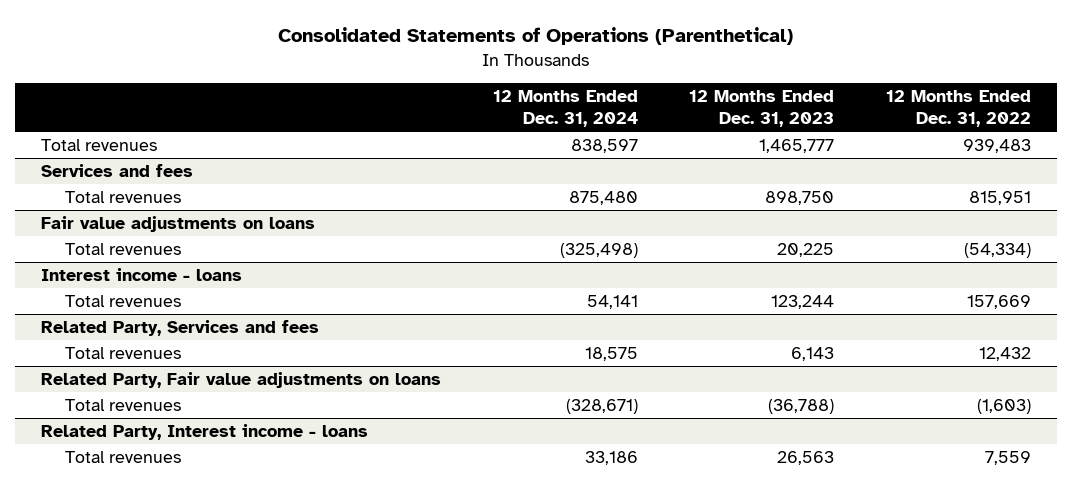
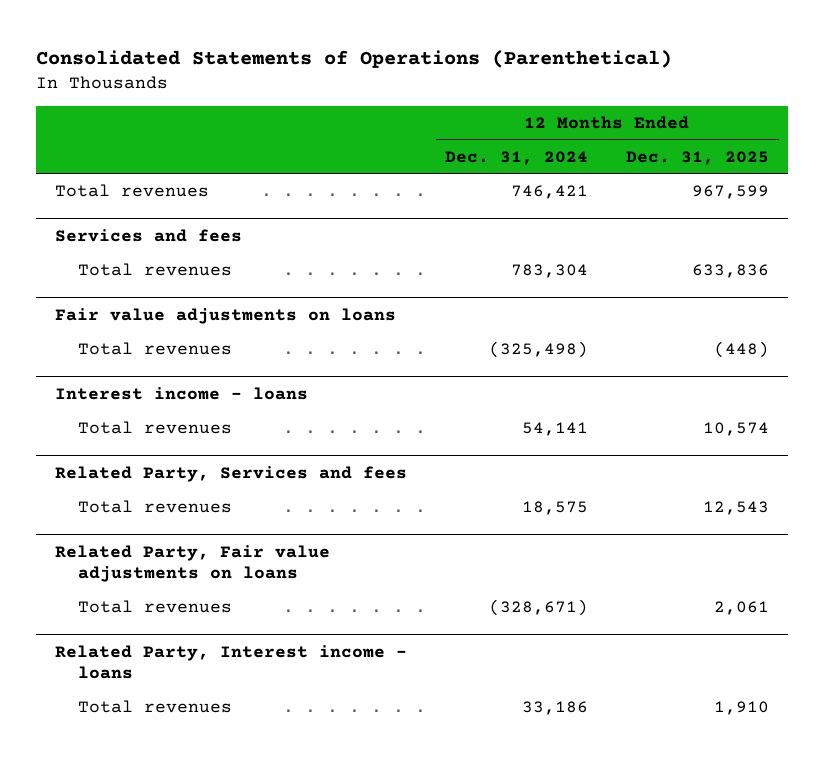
[689,90,835,128] 12 Months Ended Dec. 31, 2023 -> none
[886,90,1032,128] 12 Months Ended Dec. 31, 2022 -> none
none -> [626,150,770,165] Dec. 31, 2025
[570,139,638,154] 838,597 -> [511,185,589,200] 746,421
[568,191,638,206] 875,480 -> [511,264,589,279] 783,304

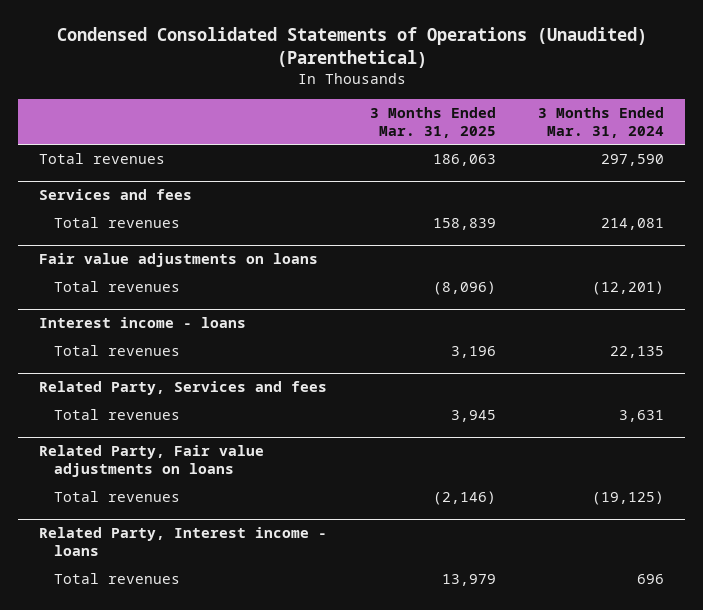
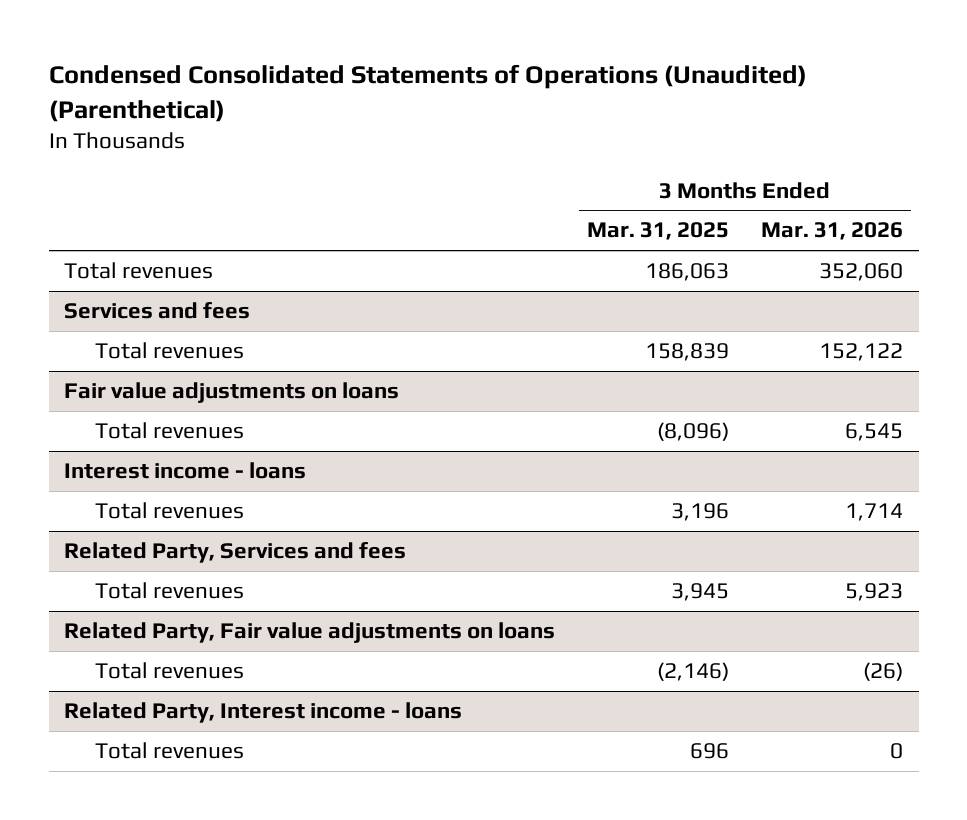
[537,106,664,138] 3 Months Ended Mar. 31, 2024 -> none
none -> [761,222,904,241] Mar. 31, 2026
[441,574,496,587] 13,979 -> [690,743,730,760] 696

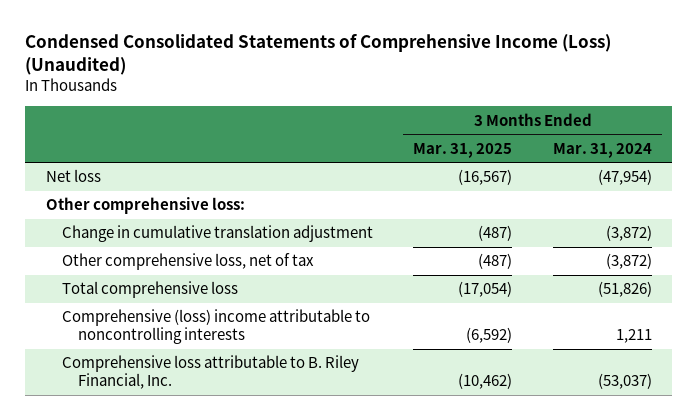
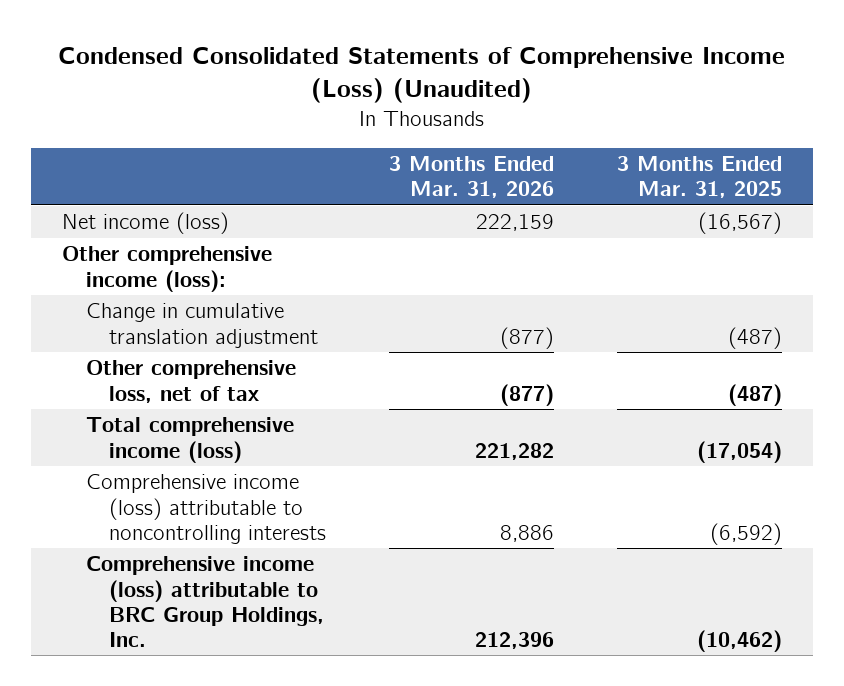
[552,142,652,158] Mar. 31, 2024 -> none
none -> [388,156,554,199] 3 Months Ended Mar. 31, 2026
[45,169,101,183] Net loss -> [62,212,230,235] Net income (loss)
[45,197,245,215] Other comprehensive loss: -> [62,246,273,292] Other comprehensive income (loss):
[61,281,238,299] Total comprehensive loss -> [85,417,294,463] Total comprehensive income (loss)
[61,309,370,345] Comprehensive (loss) income attributable to noncontrolling interests -> [85,474,326,544] Comprehensive income (loss) attributable to noncontrolling interests
[61,355,359,390] Comprehensive loss attributable to B. Riley Financial, Inc. -> [85,556,324,647] Comprehensive income (loss) attributable to BRC Group Holdings, Inc.

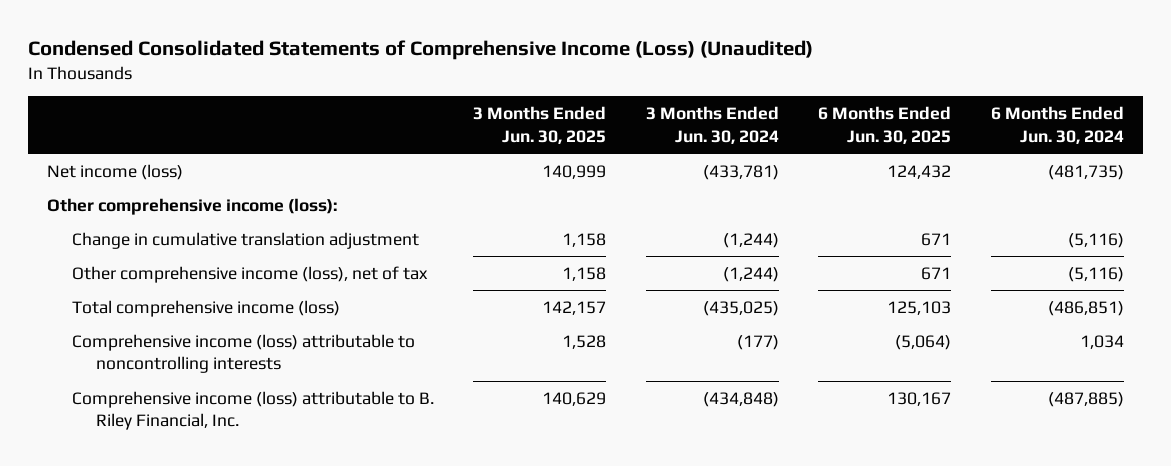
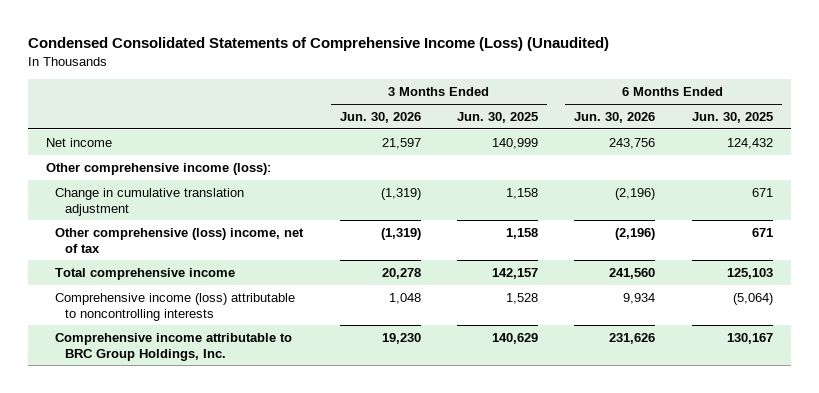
[645,106,779,144] 3 Months Ended Jun. 30, 2024 -> none
[990,106,1124,144] 6 Months Ended Jun. 30, 2024 -> none
none -> [339,111,421,123] Jun. 30, 2026
none -> [574,111,656,123] Jun. 30, 2026
[47,163,184,180] Net income (loss) -> [46,137,113,147] Net income
[71,265,428,283] Other comprehensive income (loss), net of tax -> [55,227,305,253] Other comprehensive (loss) income, net of tax
[71,299,340,317] Total comprehensive income (loss) -> [55,267,236,280] Total comprehensive income
[71,390,434,431] Comprehensive income (loss) attributable to B. Riley Financial, Inc. -> [55,332,293,361] Comprehensive income attributable to BRC Group Holdings, Inc.

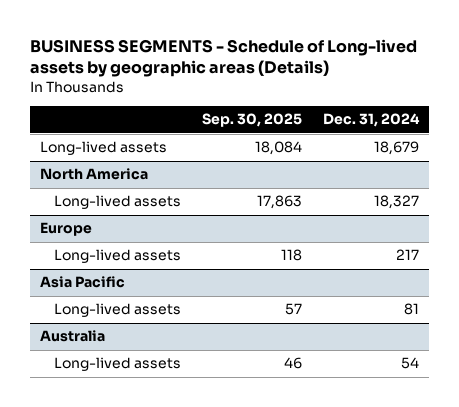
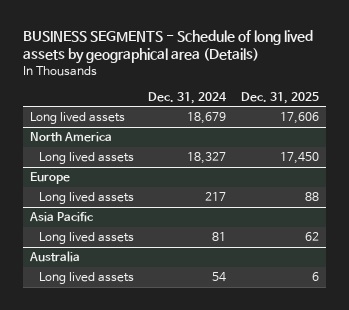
[29,38,417,78] BUSINESS SEGMENTS - Schedule of Long-lived assets by geographic areas (Details) -> [23,30,314,65] BUSINESS SEGMENTS - Schedule of long lived assets by geographical area (Details)
[201,113,302,128] Sep. 30, 2025 -> none
none -> [240,91,319,104] Dec. 31, 2025
[40,141,168,156] Long-lived assets -> [30,112,126,125] Long lived assets
[53,195,181,210] Long-lived assets -> [39,152,135,165] Long lived assets
[53,249,181,264] Long-lived assets -> [39,192,135,205] Long lived assets
[53,303,181,318] Long-lived assets -> [39,232,135,245] Long lived assets
[53,357,181,372] Long-lived assets -> [39,272,135,285] Long lived assets

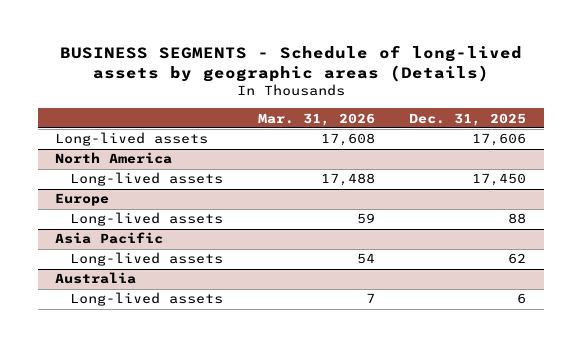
[23,30,314,65] BUSINESS SEGMENTS - Schedule of long lived assets by geographical area (Details) -> [59,44,522,82] BUSINESS SEGMENTS - Schedule of long-lived assets by geographic areas (Details)
[148,91,228,104] Dec. 31, 2024 -> none
none -> [257,112,375,126] Mar. 31, 2026
[30,112,126,125] Long lived assets -> [55,132,209,147] Long-lived assets
[39,152,135,165] Long lived assets -> [70,172,224,187] Long-lived assets
[39,192,135,205] Long lived assets -> [70,212,224,227] Long-lived assets
[39,232,135,245] Long lived assets -> [70,252,224,267] Long-lived assets
[39,272,135,285] Long lived assets -> [70,292,224,307] Long-lived assets

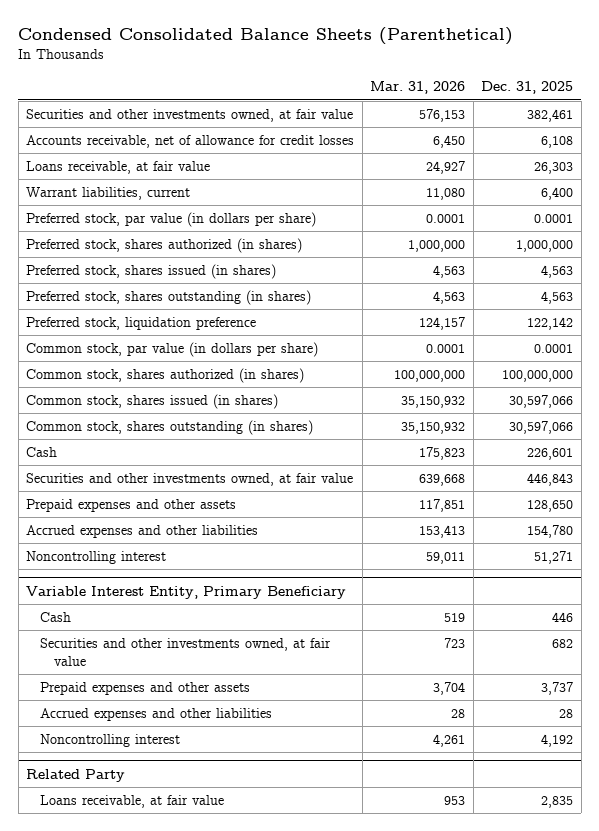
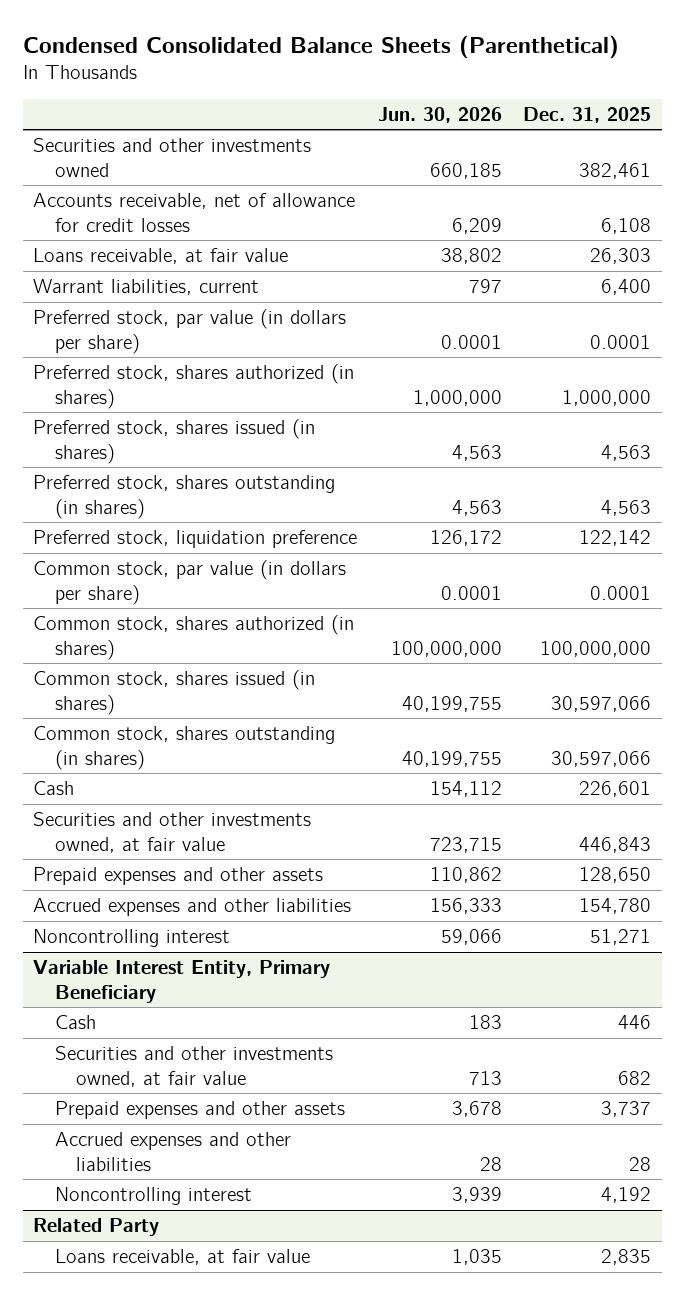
[370,81,466,95] Mar. 31, 2026 -> none
none -> [378,106,503,123] Jun. 30, 2026
[26,109,354,123] Securities and other investments owned, at fair value -> [33,138,312,177] Securities and other investments owned

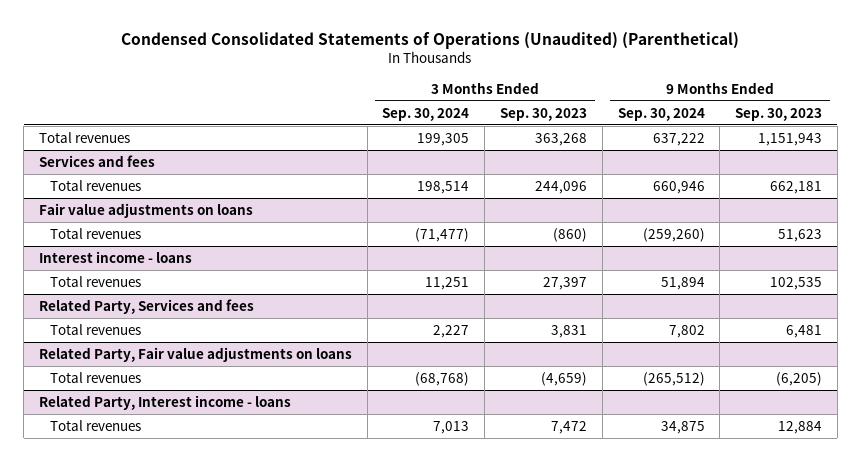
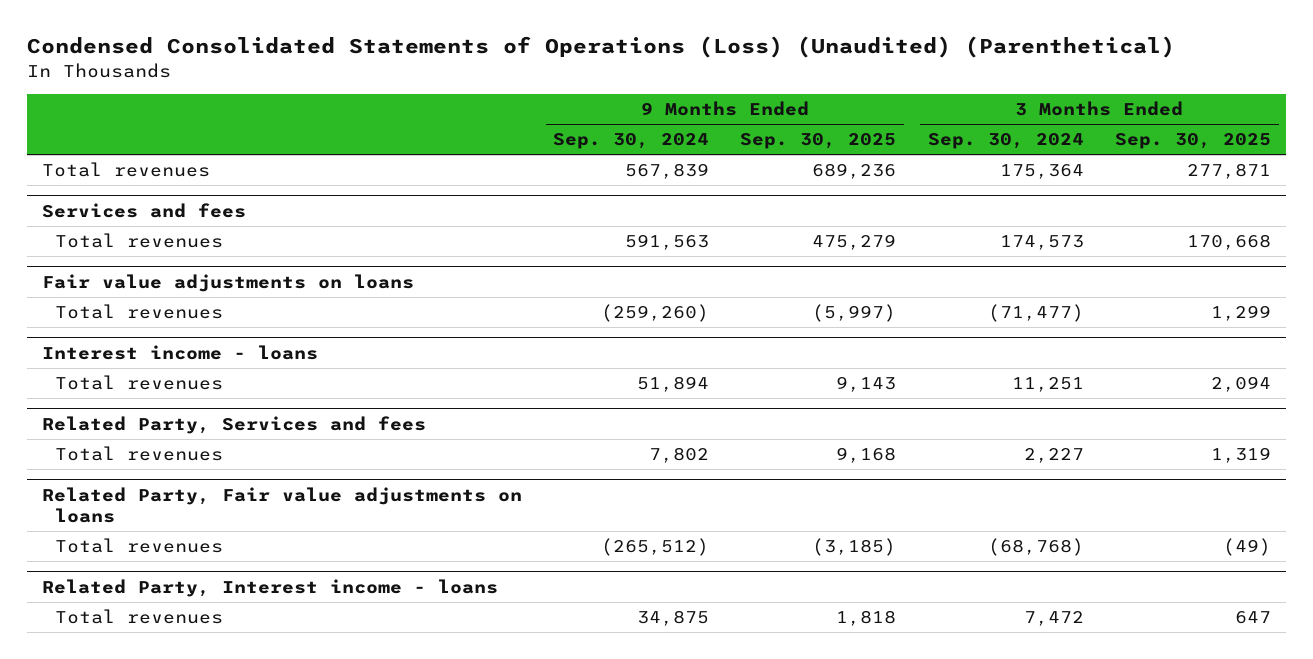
[121,31,740,49] Condensed Consolidated Statements of Operations (Unaudited) (Parenthetical) -> [26,36,1175,59] Condensed Consolidated Statements of Operations (Loss) (Unaudited) (Parenthetical)
[499,107,587,121] Sep. 30, 2023 -> none
[735,107,823,121] Sep. 30, 2023 -> none
none -> [740,133,897,150] Sep. 30, 2025
none -> [1114,133,1271,150] Sep. 30, 2025
[417,133,470,147] 199,305 -> [999,164,1084,180] 175,364
[652,133,705,147] 637,222 -> [625,163,710,180] 567,839
[417,181,470,195] 198,514 -> [999,235,1084,251] 174,573
[652,181,705,195] 660,946 -> [625,234,710,251] 591,563
[433,421,470,435] 7,013 -> [1023,611,1084,627] 7,472

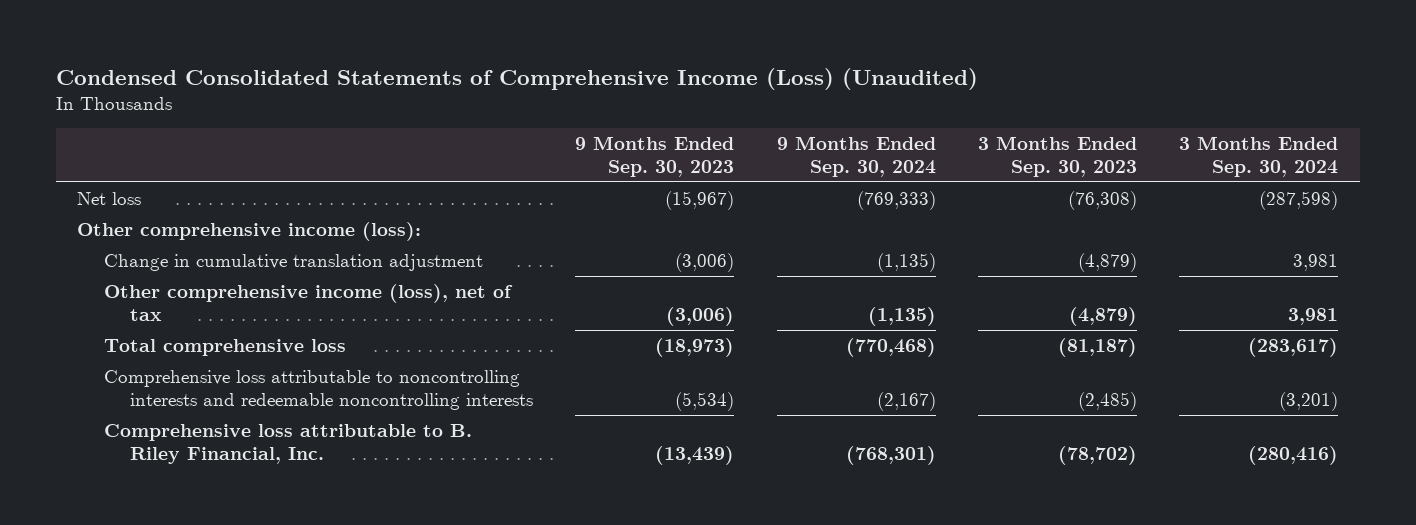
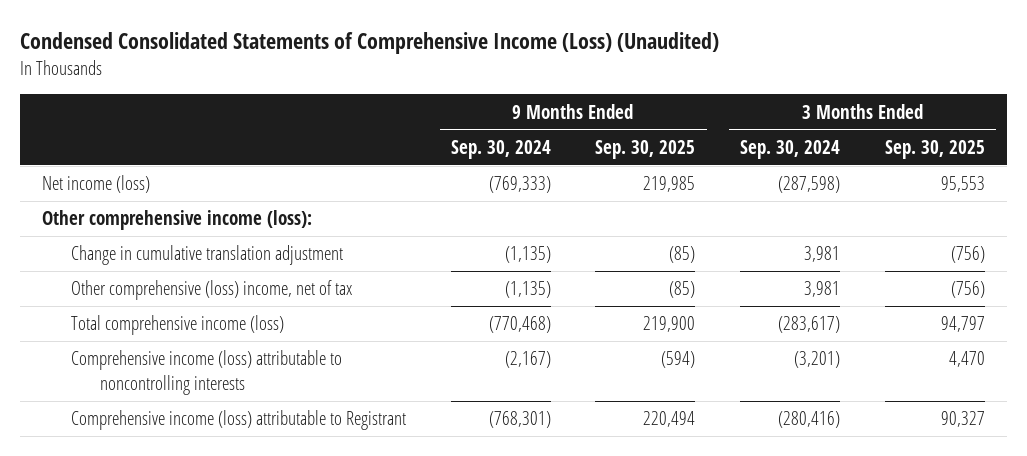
[575,136,735,177] 9 Months Ended Sep. 30, 2023 -> none
[978,136,1138,177] 3 Months Ended Sep. 30, 2023 -> none
none -> [595,139,696,159] Sep. 30, 2025
none -> [884,139,985,159] Sep. 30, 2025
[77,191,142,205] Net loss -> [41,175,150,194] Net income (loss)
[103,283,513,321] Other comprehensive income (loss), net of tax -> [70,280,352,301] Other comprehensive (loss) income, net of tax
[103,338,346,356] Total comprehensive loss -> [70,315,284,336] Total comprehensive income (loss)
[103,369,534,410] Comprehensive loss attributable to noncontrolling interests and redeemable noncontrolling interests -> [70,350,342,395] Comprehensive income (loss) attributable to noncontrolling interests
[103,423,472,464] Comprehensive loss attributable to B. Riley Financial, Inc. -> [70,410,406,431] Comprehensive income (loss) attributable to Registrant

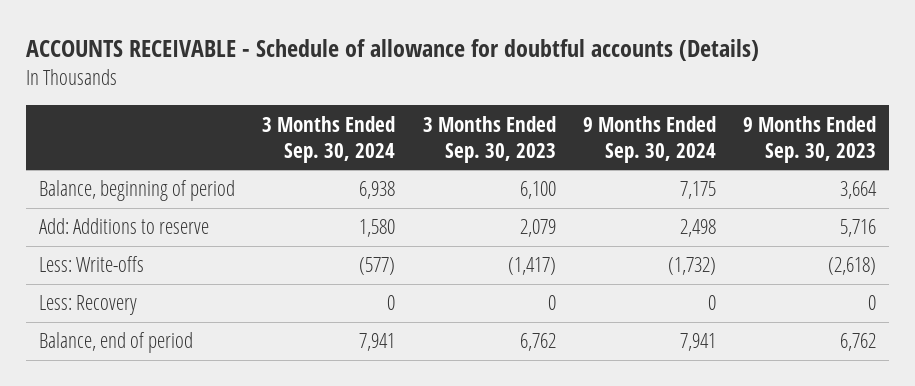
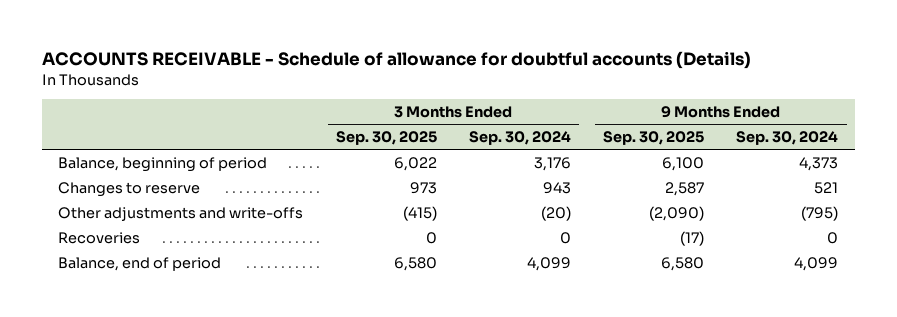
[422,115,556,163] 3 Months Ended Sep. 30, 2023 -> none
[742,115,876,163] 9 Months Ended Sep. 30, 2023 -> none
none -> [335,131,437,146] Sep. 30, 2025
none -> [603,131,705,146] Sep. 30, 2025
[39,295,138,316] Less: Recovery -> none
[359,181,396,200] 6,938 -> [533,156,571,171] 3,176
[679,181,716,200] 7,175 -> [799,156,839,171] 4,373
[39,218,210,235] Add: Additions to reserve -> [58,181,201,197] Changes to reserve
[359,219,396,238] 1,580 -> [542,181,571,194] 943
[679,219,716,238] 2,498 -> [814,181,839,194] 521
[39,256,145,273] Less: Write-offs -> [58,206,304,221] Other adjustments and write-offs
[359,257,396,276] (577) -> [540,205,571,221] (20)
[667,257,716,276] (1,732) -> [801,205,839,221] (795)
none -> [58,231,141,244] Recoveries
[359,333,396,352] 7,941 -> [526,256,571,271] 4,099
[679,333,716,352] 7,941 -> [794,256,839,271] 4,099

